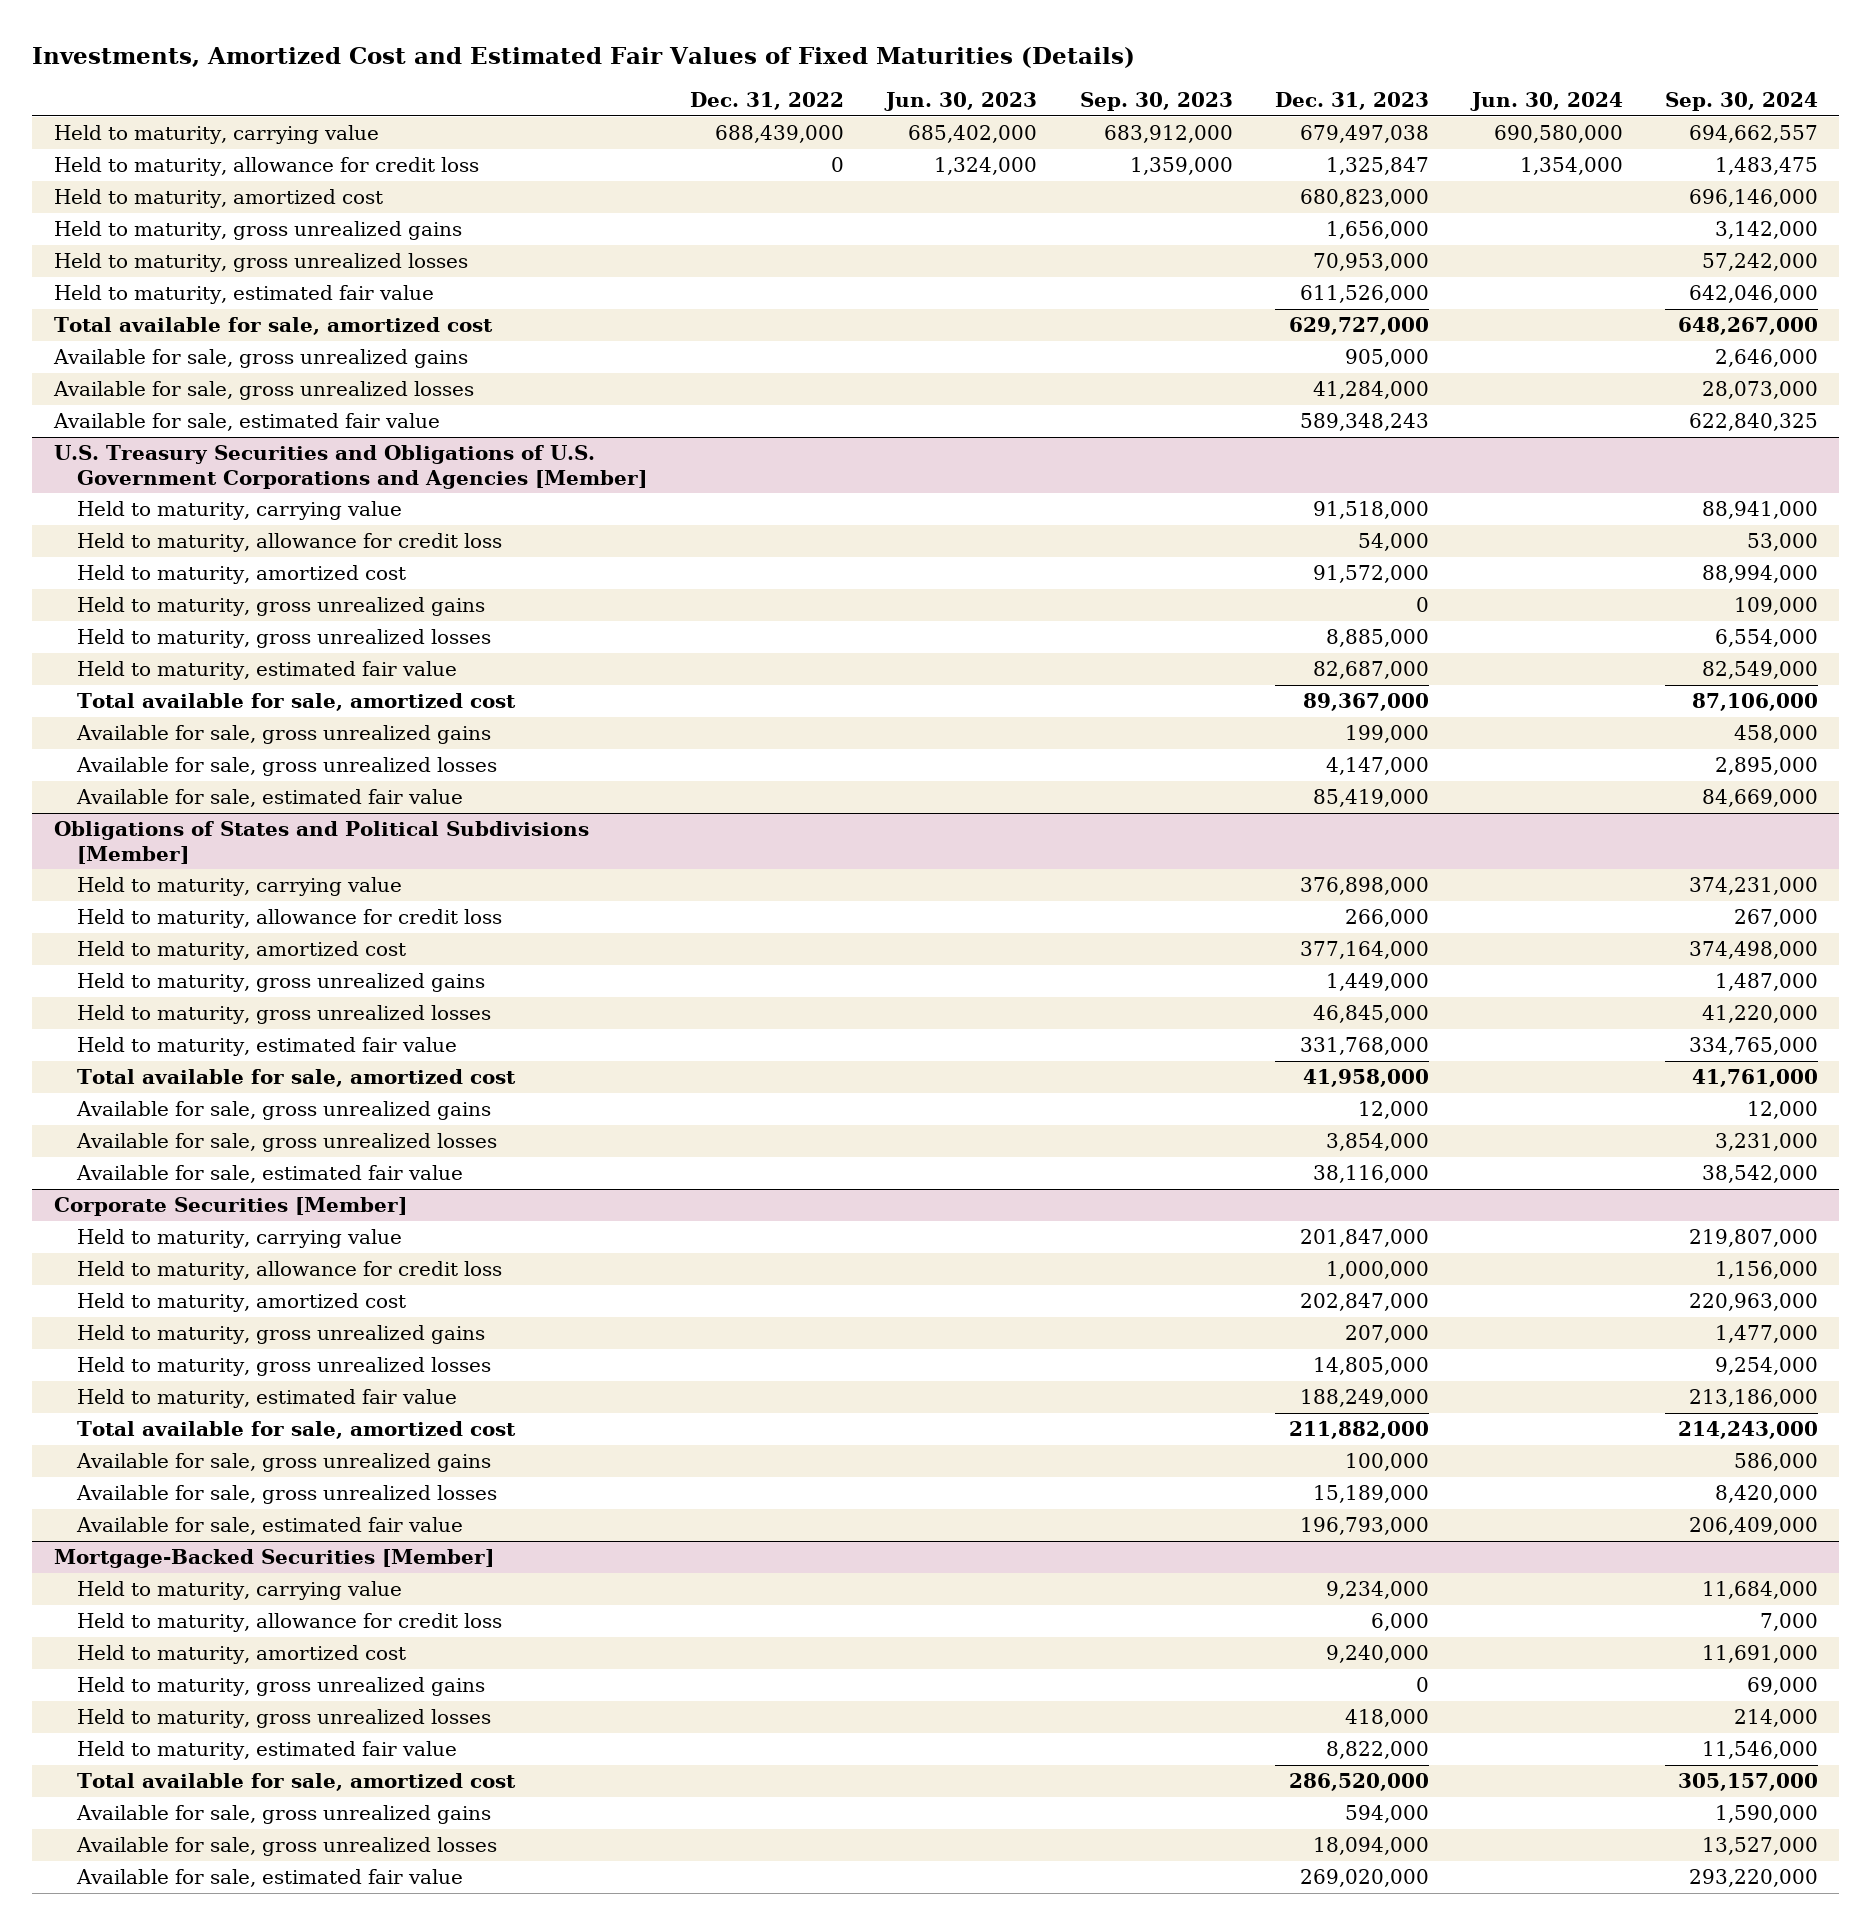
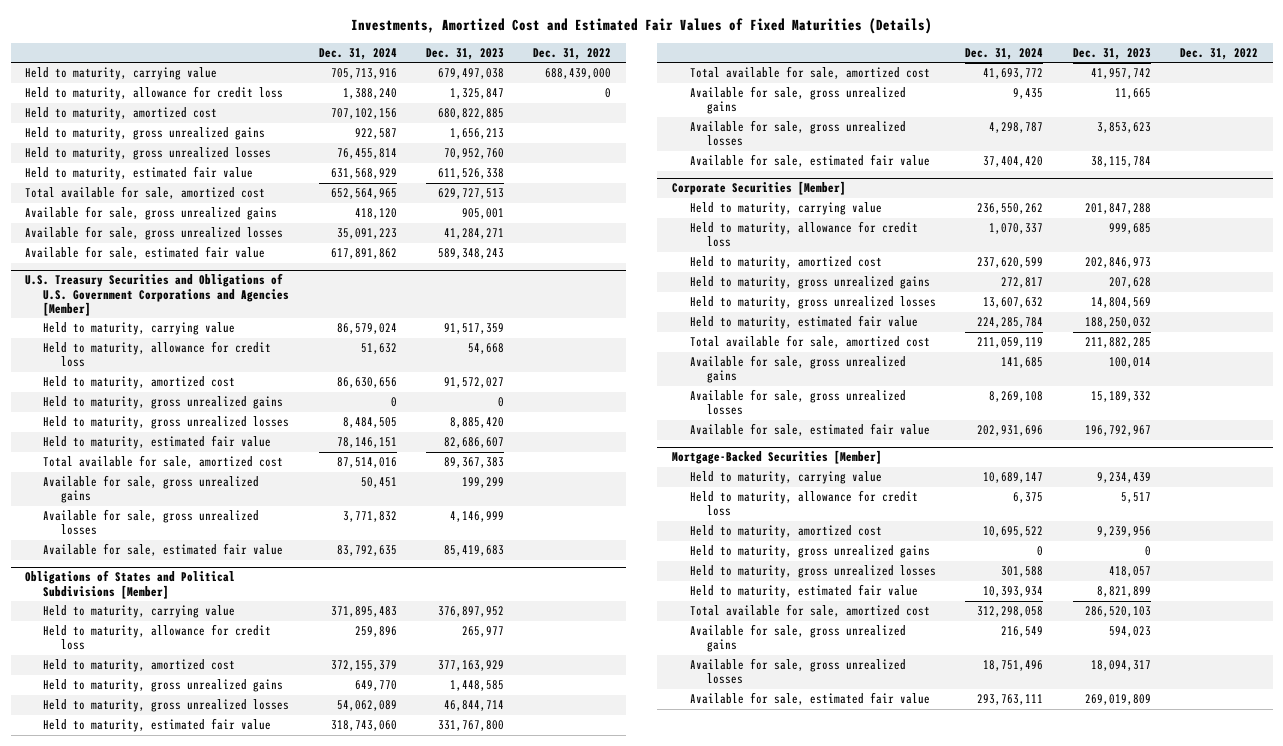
[884,92,1038,112] Jun. 30, 2023 -> none
[1079,92,1233,112] Sep. 30, 2023 -> none
[1469,92,1623,112] Jun. 30, 2024 -> none
[1665,92,1819,112] Sep. 30, 2024 -> none
none -> [318,47,397,60] Dec. 31, 2024
[1300,189,1430,208] 680,823,000 -> [437,108,504,120] 680,822,885
[1326,221,1430,240] 1,656,000 -> [449,128,504,140] 1,656,213
[1313,253,1430,272] 70,953,000 -> [443,148,504,160] 70,952,760
[1300,285,1430,304] 611,526,000 -> [437,168,504,180] 611,526,338
[1289,317,1430,336] 629,727,000 -> [437,188,504,200] 629,727,513
[1345,349,1430,368] 905,000 -> [461,208,504,220] 905,001
[1313,381,1430,400] 41,284,000 -> [443,228,504,240] 41,284,271
[1313,501,1430,520] 91,518,000 -> [443,323,504,335] 91,517,359
[1358,533,1430,552] 54,000 -> [467,343,504,355] 54,668
[1313,565,1430,584] 91,572,000 -> [443,377,504,389] 91,572,027
[1326,629,1430,648] 8,885,000 -> [449,417,504,429] 8,885,420
[1313,661,1430,680] 82,687,000 -> [443,437,504,449] 82,686,607
[1303,693,1430,712] 89,367,000 -> [443,457,504,469] 89,367,383
[1345,725,1430,744] 199,000 -> [461,477,504,489] 199,299
[1326,757,1430,776] 4,147,000 -> [449,511,504,523] 4,146,999
[1313,789,1430,808] 85,419,000 -> [443,545,504,557] 85,419,683
[1300,877,1430,896] 376,898,000 -> [437,606,504,618] 376,897,952
[1345,909,1430,928] 266,000 -> [461,626,504,638] 265,977
[1300,941,1430,960] 377,164,000 -> [437,660,504,672] 377,163,929
[1326,973,1430,992] 1,449,000 -> [449,680,504,692] 1,448,585
[1313,1005,1430,1024] 46,845,000 -> [443,700,504,712] 46,844,714
[1300,1037,1430,1056] 331,768,000 -> [437,720,504,732] 331,767,800
[1303,1069,1430,1088] 41,958,000 -> [1090,68,1151,80] 41,957,742
[1358,1101,1430,1120] 12,000 -> [1114,88,1151,100] 11,665
[1326,1133,1430,1152] 3,854,000 -> [1096,122,1151,134] 3,853,623
[1313,1165,1430,1184] 38,116,000 -> [1090,156,1151,168] 38,115,784
[1300,1229,1430,1248] 201,847,000 -> [1084,203,1151,215] 201,847,288
[1326,1261,1430,1280] 1,000,000 -> [1108,223,1151,235] 999,685
[1300,1293,1430,1312] 202,847,000 -> [1084,257,1151,269] 202,846,973
[1345,1325,1430,1344] 207,000 -> [1108,277,1151,289] 207,628
[1313,1357,1430,1376] 14,805,000 -> [1090,297,1151,309] 14,804,569
[1300,1389,1430,1408] 188,249,000 -> [1084,317,1151,329] 188,250,032
[1289,1421,1430,1440] 211,882,000 -> [1084,337,1151,349] 211,882,285
[1345,1453,1430,1472] 100,000 -> [1108,357,1151,369] 100,014
[1313,1485,1430,1504] 15,189,000 -> [1090,391,1151,403] 15,189,332
[1300,1517,1430,1536] 196,793,000 -> [1084,425,1151,437] 196,792,967
[1326,1581,1430,1600] 9,234,000 -> [1096,472,1151,484] 9,234,439
[1371,1613,1430,1632] 6,000 -> [1120,492,1151,504] 5,517
[1326,1645,1430,1664] 9,240,000 -> [1096,526,1151,538] 9,239,956
[1345,1709,1430,1728] 418,000 -> [1108,566,1151,578] 418,057
[1326,1741,1430,1760] 8,822,000 -> [1096,586,1151,598] 8,821,899
[1289,1773,1430,1792] 286,520,000 -> [1084,606,1151,618] 286,520,103
[1345,1805,1430,1824] 594,000 -> [1108,626,1151,638] 594,023
[1313,1837,1430,1856] 18,094,000 -> [1090,660,1151,672] 18,094,317
[1300,1869,1430,1888] 269,020,000 -> [1084,694,1151,706] 269,019,809

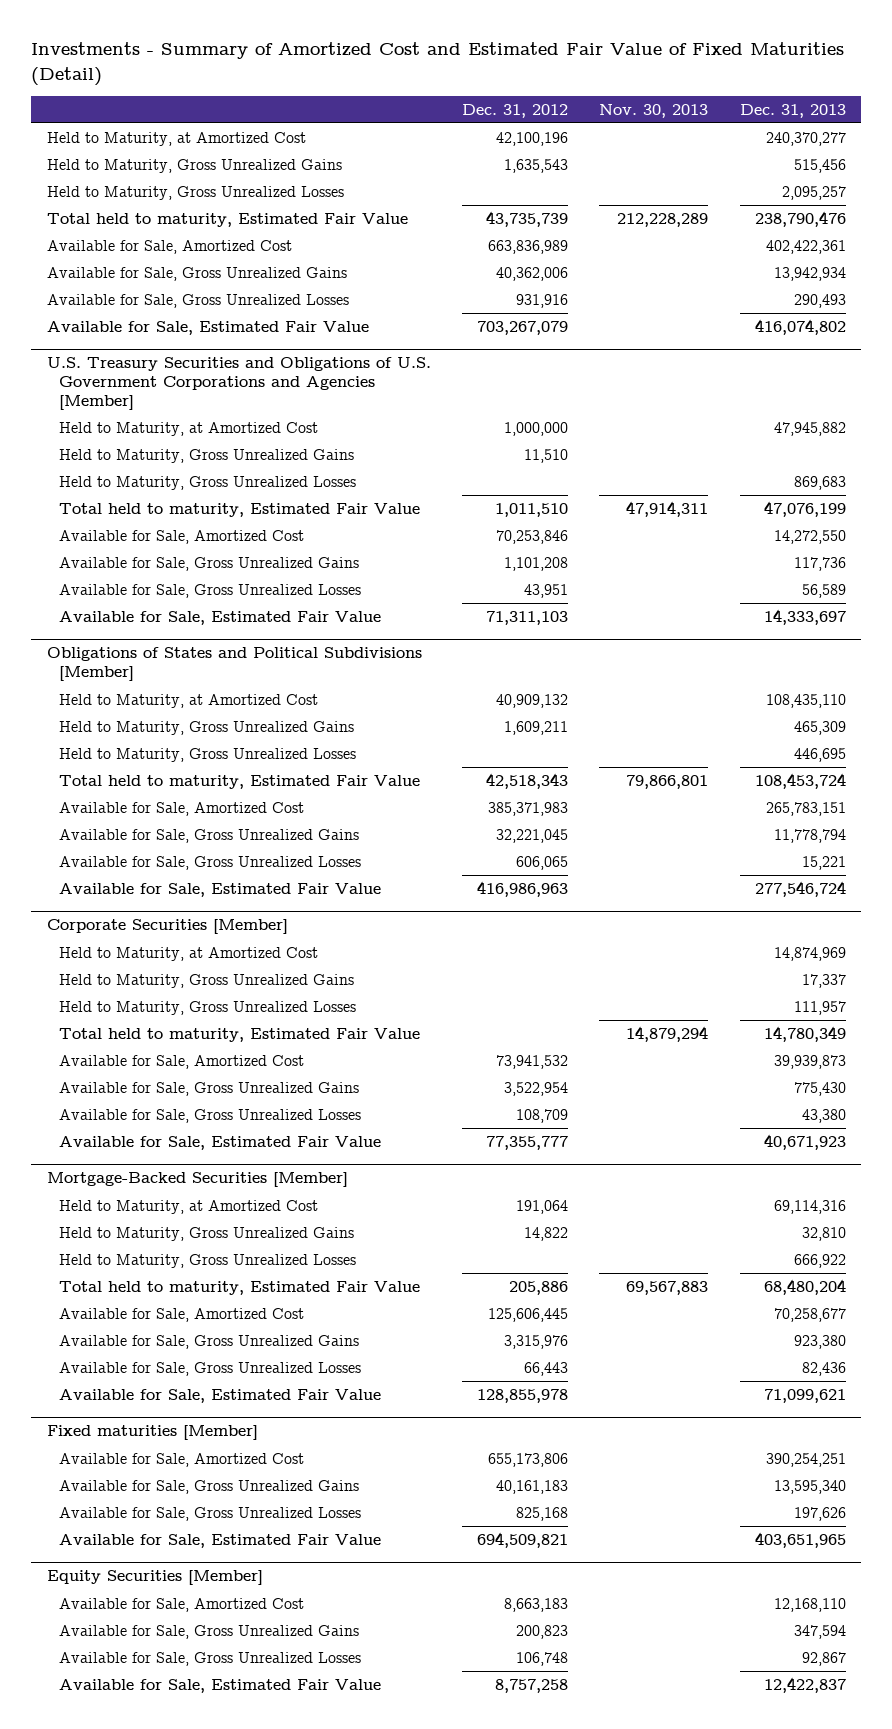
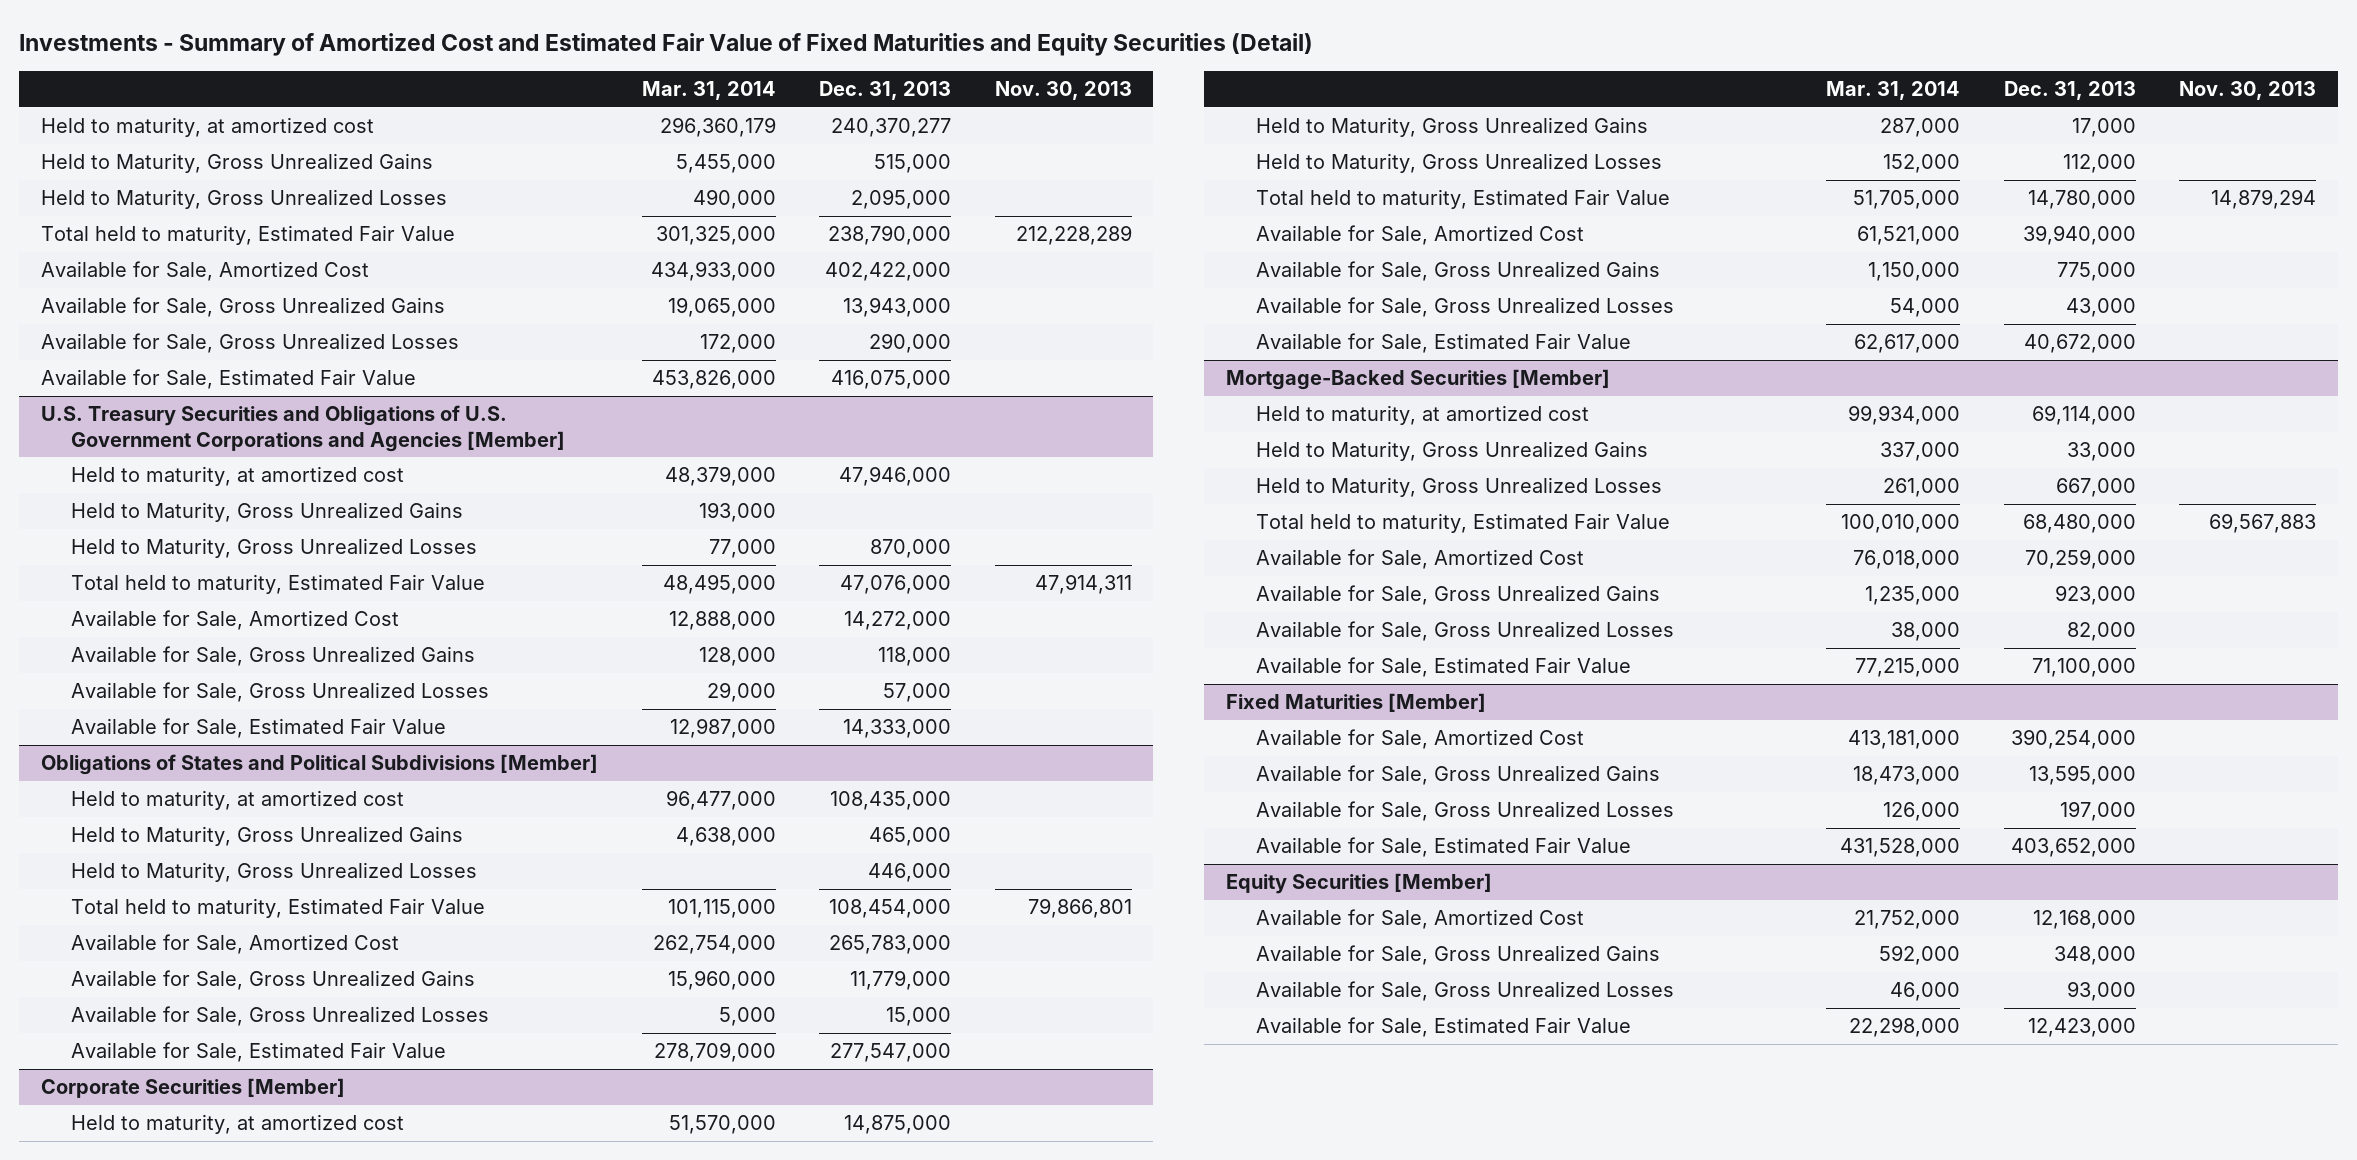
[30,42,844,87] Investments - Summary of Amortized Cost and Estimated Fair Value of Fixed Maturities (Detail) -> [19,32,1314,56] Investments - Summary of Amortized Cost and Estimated Fair Value of Fixed Maturities and Equity Securities (Detail)
[461,103,568,118] Dec. 31, 2012 -> none
none -> [641,80,776,100] Mar. 31, 2014
[46,132,306,147] Held to Maturity, at Amortized Cost -> [41,117,375,138] Held to maturity, at amortized cost
[793,159,846,174] 515,456 -> [874,154,952,174] 515,000
[781,186,846,201] 2,095,257 -> [851,189,952,210] 2,095,000
[754,211,846,228] 238,790,476 -> [828,225,952,246] 238,790,000
[765,240,846,255] 402,422,361 -> [825,262,952,282] 402,422,000
[773,267,846,282] 13,942,934 -> [843,297,952,318] 13,943,000
[793,294,846,309] 290,493 -> [869,333,952,354] 290,000
[754,319,846,336] 416,074,802 -> [831,370,952,390] 416,075,000
[59,422,319,437] Held to Maturity, at Amortized Cost -> [71,466,405,487] Held to maturity, at amortized cost
[773,422,846,437] 47,945,882 -> [839,466,952,487] 47,946,000
[793,476,846,491] 869,683 -> [870,539,952,559] 870,000
[763,501,846,518] 47,076,199 -> [840,575,952,595] 47,076,000
[773,530,846,545] 14,272,550 -> [844,611,952,631] 14,272,000
[793,557,846,572] 117,736 -> [878,647,952,667] 118,000
[801,584,846,599] 56,589 -> [883,683,952,703] 57,000
[763,609,846,626] 14,333,697 -> [843,719,952,739] 14,333,000
[59,694,319,709] Held to Maturity, at Amortized Cost -> [71,790,405,811] Held to maturity, at amortized cost
[765,694,846,709] 108,435,110 -> [830,791,952,811] 108,435,000
[793,721,846,736] 465,309 -> [869,827,952,847] 465,000
[793,748,846,763] 446,695 -> [868,863,952,883] 446,000
[754,773,846,790] 108,453,724 -> [829,899,952,919] 108,454,000
[765,802,846,817] 265,783,151 -> [829,935,952,955] 265,783,000
[773,829,846,844] 11,778,794 -> [850,970,952,991] 11,779,000
[801,856,846,871] 15,221 -> [886,1007,952,1027] 15,000
[754,881,846,898] 277,546,724 -> [830,1043,952,1063] 277,547,000
[59,947,319,962] Held to Maturity, at Amortized Cost -> [71,1114,405,1135] Held to maturity, at amortized cost
[773,947,846,962] 14,874,969 -> [844,1115,952,1135] 14,875,000
[801,974,846,989] 17,337 -> [2071,118,2136,138] 17,000
[793,1001,846,1016] 111,957 -> [2062,154,2136,174] 112,000
[763,1026,846,1043] 14,780,349 -> [2027,190,2136,210] 14,780,000
[773,1055,846,1070] 39,939,873 -> [2022,225,2136,246] 39,940,000
[793,1082,846,1097] 775,430 -> [2056,262,2136,282] 775,000
[801,1109,846,1124] 43,380 -> [2065,298,2136,318] 43,000
[763,1134,846,1151] 40,671,923 -> [2023,334,2136,354] 40,672,000
[59,1200,319,1215] Held to Maturity, at Amortized Cost -> [1255,405,1589,426] Held to maturity, at amortized cost
[773,1200,846,1215] 69,114,316 -> [2031,405,2136,426] 69,114,000
[801,1227,846,1242] 32,810 -> [2066,442,2136,462] 33,000
[793,1254,846,1269] 666,922 -> [2055,478,2136,498] 667,000
[763,1279,846,1296] 68,480,204 -> [2022,514,2136,534] 68,480,000
[773,1308,846,1323] 70,258,677 -> [2024,549,2136,570] 70,259,000
[793,1335,846,1350] 923,380 -> [2054,585,2136,606] 923,000
[801,1362,846,1377] 82,436 -> [2066,622,2136,642] 82,000
[763,1389,846,1404] 71,099,621 -> [2031,658,2136,678] 71,100,000
[46,1425,258,1441] Fixed maturities [Member] -> [1225,693,1486,713] Fixed Maturities [Member]
[765,1453,846,1468] 390,254,251 -> [2010,729,2136,750] 390,254,000
[773,1480,846,1495] 13,595,340 -> [2028,765,2136,786] 13,595,000
[793,1507,846,1522] 197,626 -> [2059,801,2136,822] 197,000
[754,1532,846,1549] 403,651,965 -> [2010,838,2136,858] 403,652,000
[773,1598,846,1613] 12,168,110 -> [2032,910,2136,930] 12,168,000
[793,1625,846,1640] 347,594 -> [2053,946,2136,966] 348,000
[801,1652,846,1667] 92,867 -> [2066,981,2136,1002] 93,000
[763,1677,846,1694] 12,422,837 -> [2027,1018,2136,1038] 12,423,000

